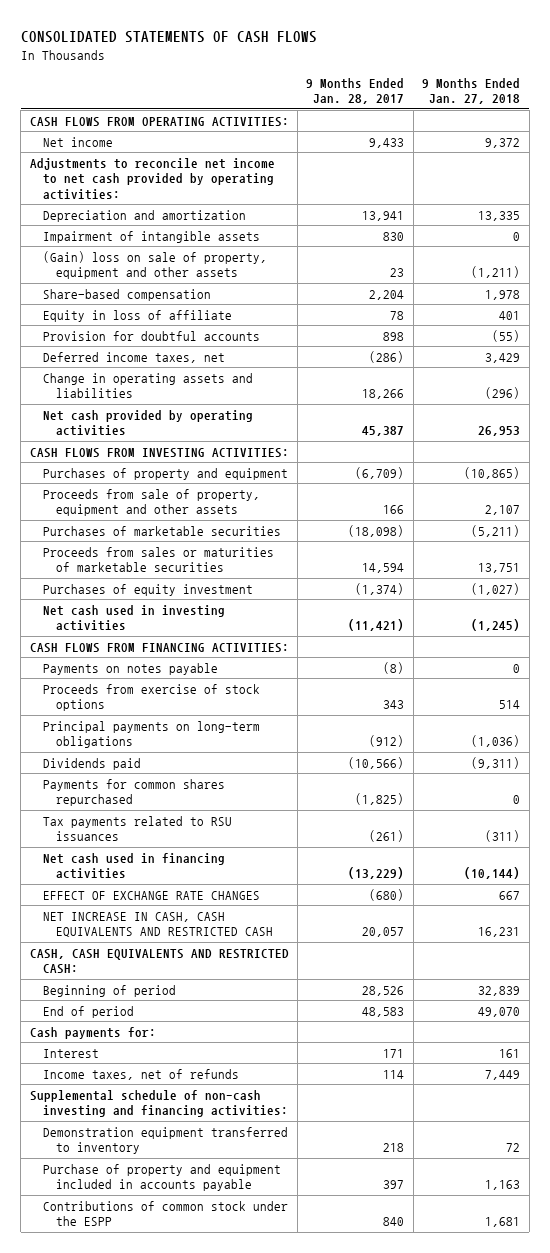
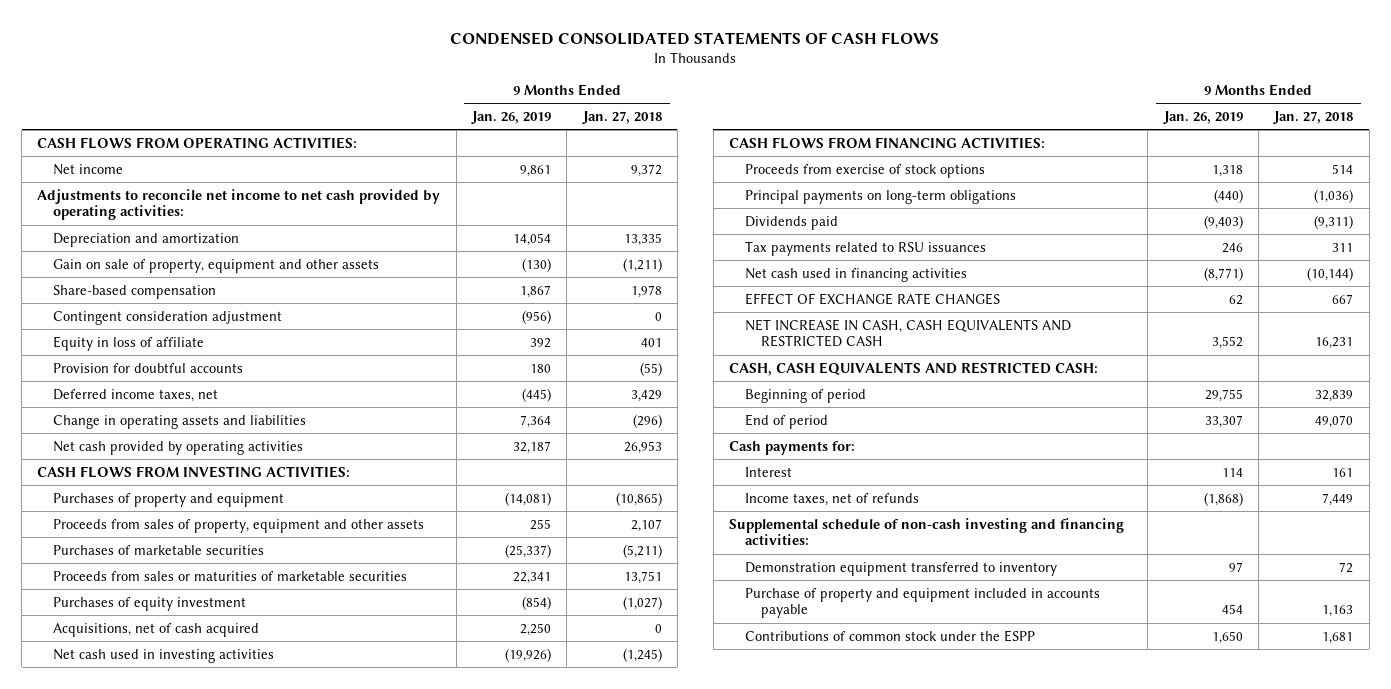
[20,31,317,44] CONSOLIDATED STATEMENTS OF CASH FLOWS -> [450,31,940,45] CONDENSED CONSOLIDATED STATEMENTS OF CASH FLOWS
[306,78,405,105] 9 Months Ended Jan. 28, 2017 -> none
none -> [471,111,552,125] Jan. 26, 2019
[42,230,260,243] Impairment of intangible assets -> none
[42,250,267,280] (Gain) loss on sale of property, equipment and other assets -> [53,258,380,273] Gain on sale of property, equipment and other assets
none -> [53,310,283,325] Contingent consideration adjustment
[42,488,260,517] Proceeds from sale of property, equipment and other assets -> [53,518,425,533] Proceeds from sales of property, equipment and other assets
none -> [53,622,260,637] Acquisitions, net of cash acquired
[42,662,218,675] Payments on notes payable -> none
[42,778,225,807] Payments for common shares repurchased -> none
[485,830,521,843] (311) -> [1332,242,1354,252] 311

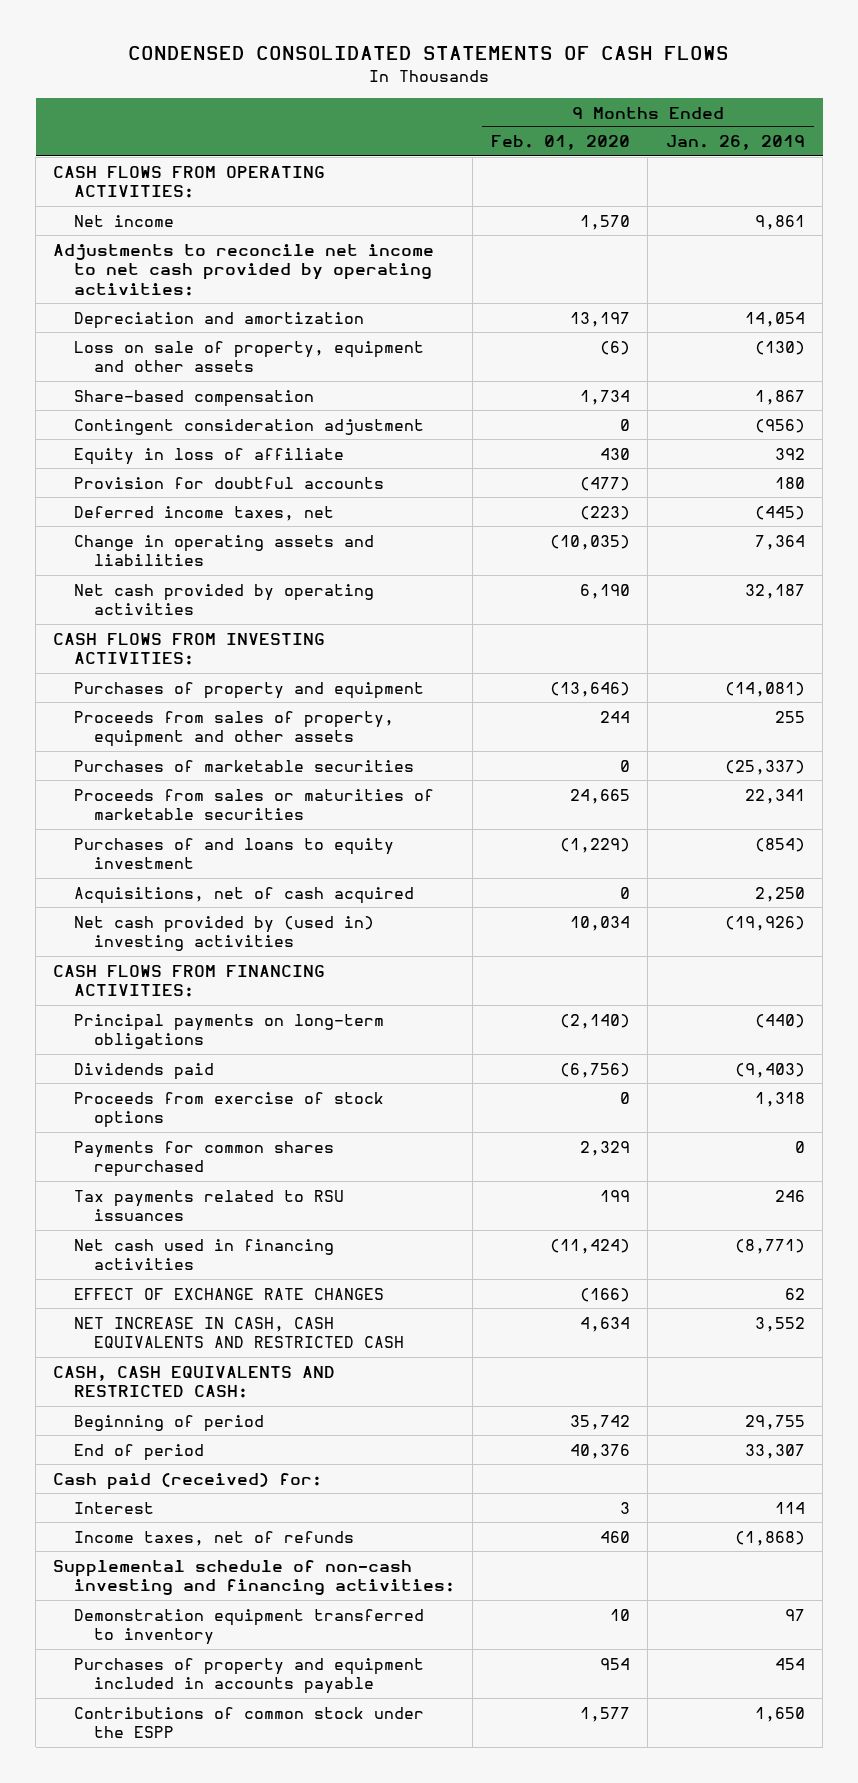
[581,111,662,125] Jan. 27, 2018 -> none
none -> [490,135,630,151] Feb. 01, 2020
[53,258,380,273] Gain on sale of property, equipment and other assets -> [73,340,424,373] Loss on sale of property, equipment and other assets
[53,596,247,611] Purchases of equity investment -> [73,837,394,870] Purchases of and loans to equity investment
[53,648,275,663] Net cash used in investing activities -> [73,915,374,952] Net cash provided by (used in) investing activities
[744,163,985,178] Proceeds from exercise of stock options -> [73,1091,384,1129] Proceeds from exercise of stock options
none -> [73,1140,334,1178] Payments for common shares repurchased
[729,440,856,455] Cash payments for: -> [53,1472,323,1490] Cash paid (received) for:
[744,587,1100,619] Purchase of property and equipment included in accounts payable -> [73,1657,424,1695] Purchases of property and equipment included in accounts payable

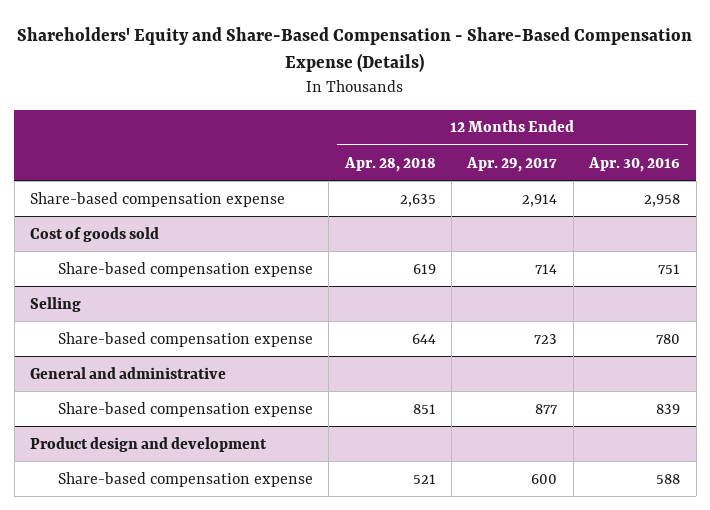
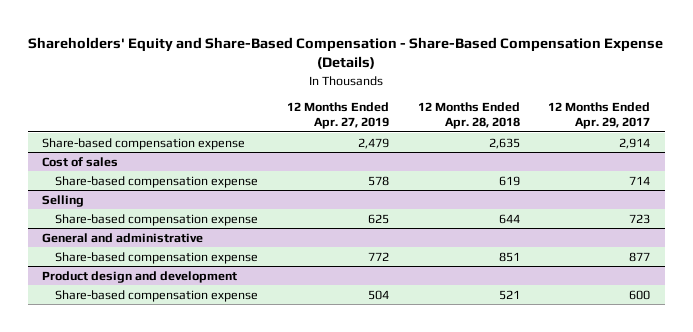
[588,156,681,172] Apr. 30, 2016 -> none
none -> [287,102,390,130] 12 Months Ended Apr. 27, 2019
[30,226,160,242] Cost of goods sold -> [42,156,119,167] Cost of sales

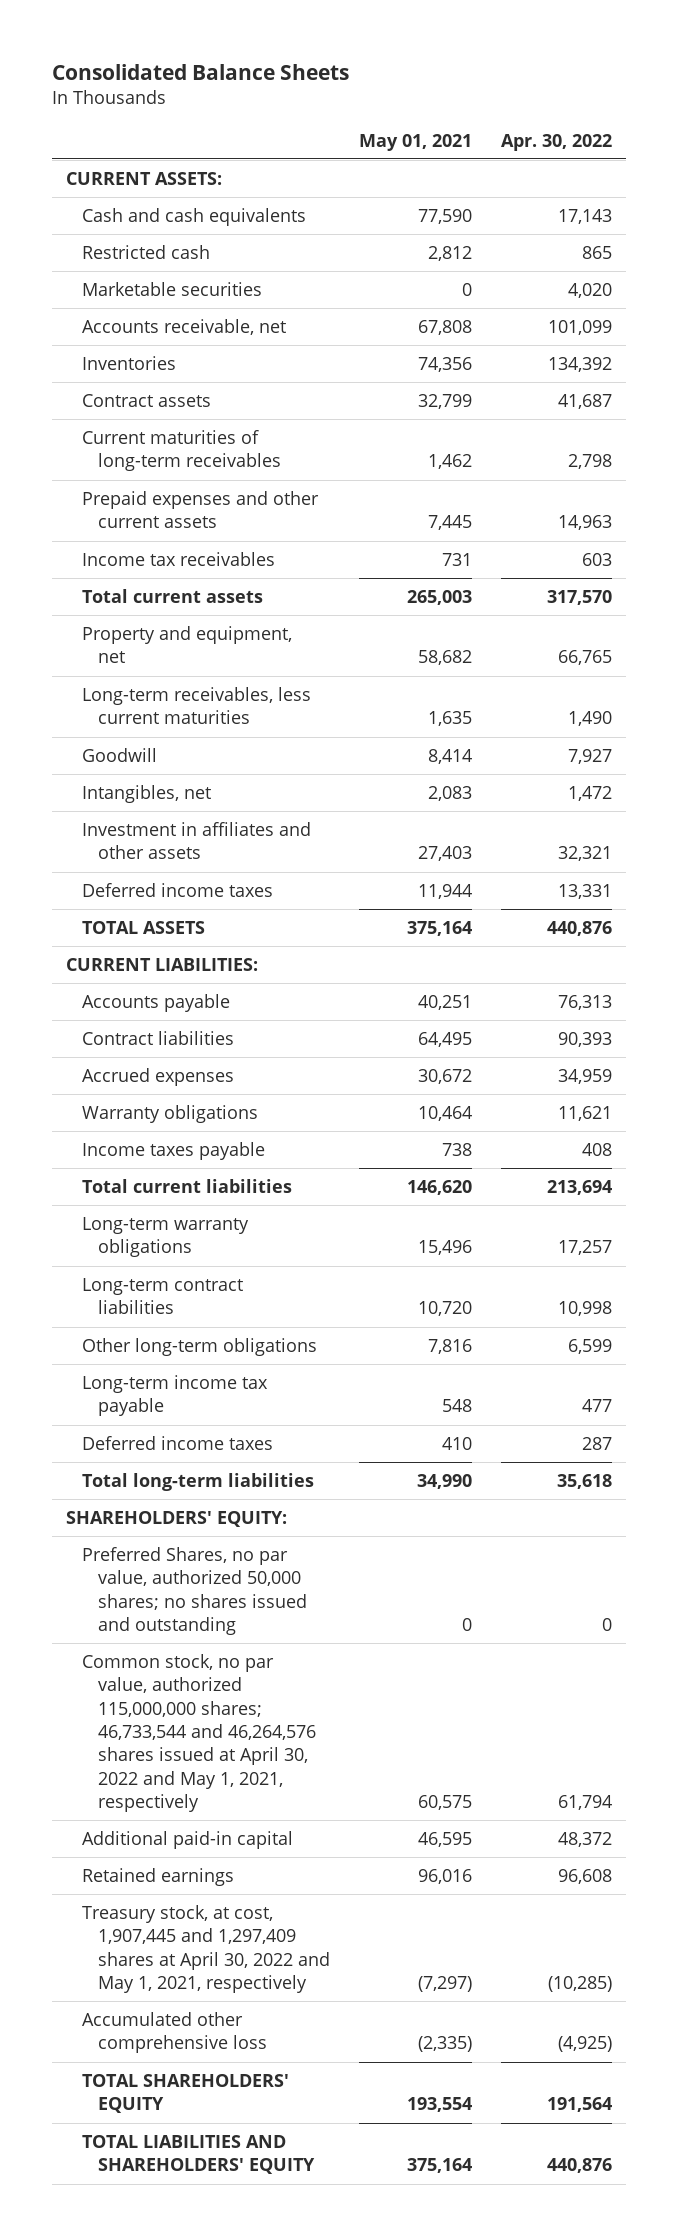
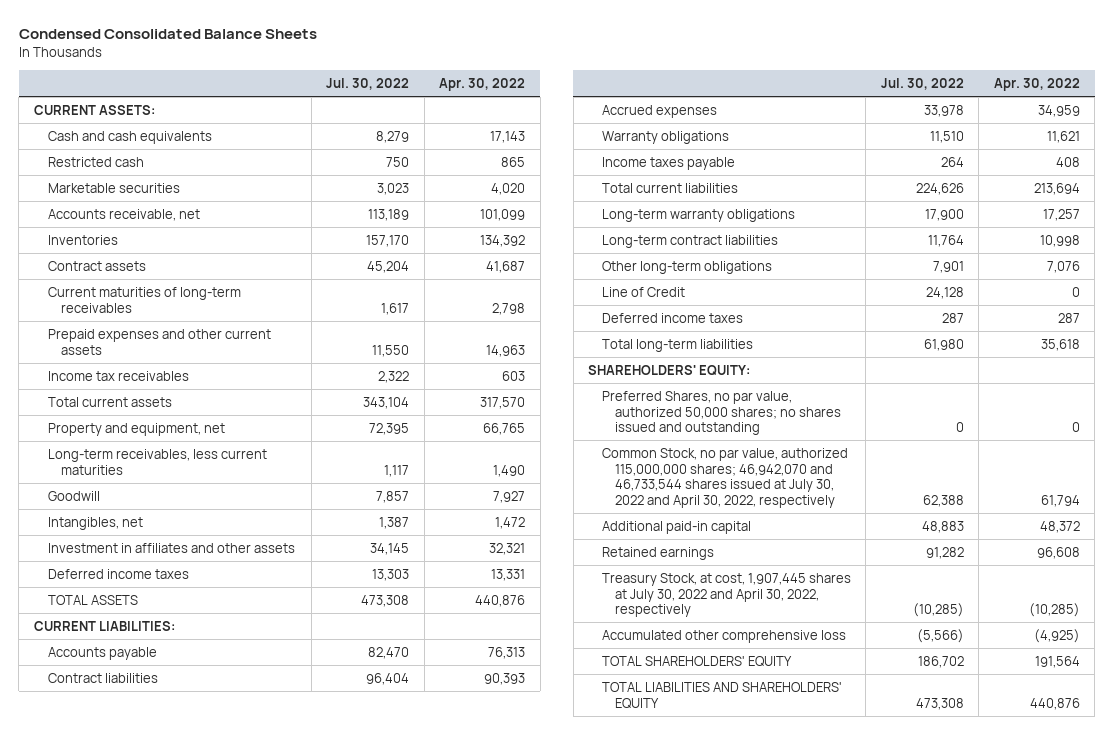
[51,63,349,80] Consolidated Balance Sheets -> [18,29,317,40] Condensed Consolidated Balance Sheets
[358,133,472,151] May 01, 2021 -> none
none -> [326,77,410,90] Jul. 30, 2022
[82,1374,269,1417] Long-term income tax payable -> none
[567,1338,612,1354] 6,599 -> [1046,260,1080,273] 7,076
none -> [601,286,685,297] Line of Credit
[82,1653,317,1813] Common stock, no par value, authorized 115,000,000 shares; 46,733,544 and 46,264,576 shares issued at April 30, 2022 and May 1, 2021, respectively -> [601,447,848,508] Common Stock, no par value, authorized 115,000,000 shares; 46,942,070 and 46,733,544 shares issued at July 30, 2022 and April 30, 2022, respectively
[82,1904,331,1994] Treasury stock, at cost, 1,907,445 and 1,297,409 shares at April 30, 2022 and May 1, 2021, respectively -> [601,572,851,618] Treasury Stock, at cost, 1,907,445 shares at July 30, 2022 and April 30, 2022, respectively

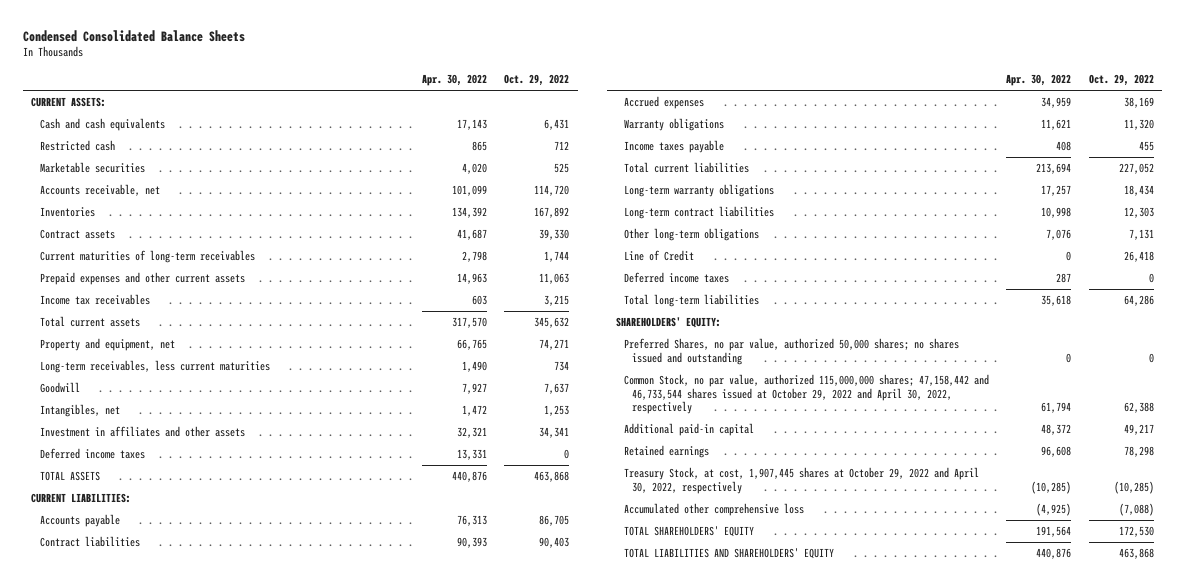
[326,77,410,90] Jul. 30, 2022 -> none
none -> [504,74,570,87] Oct. 29, 2022
[601,447,848,508] Common Stock, no par value, authorized 115,000,000 shares; 46,942,070 and 46,733,544 shares issued at July 30, 2022 and April 30, 2022, respectively -> [623,374,989,415] Common Stock, no par value, authorized 115,000,000 shares; 47,158,442 and 46,733,544 shares issued at October 29, 2022 and April 30, 2022, respectively
[601,572,851,618] Treasury Stock, at cost, 1,907,445 shares at July 30, 2022 and April 30, 2022, respectively -> [623,467,979,494] Treasury Stock, at cost, 1,907,445 shares at October 29, 2022 and April 30, 2022, respectively

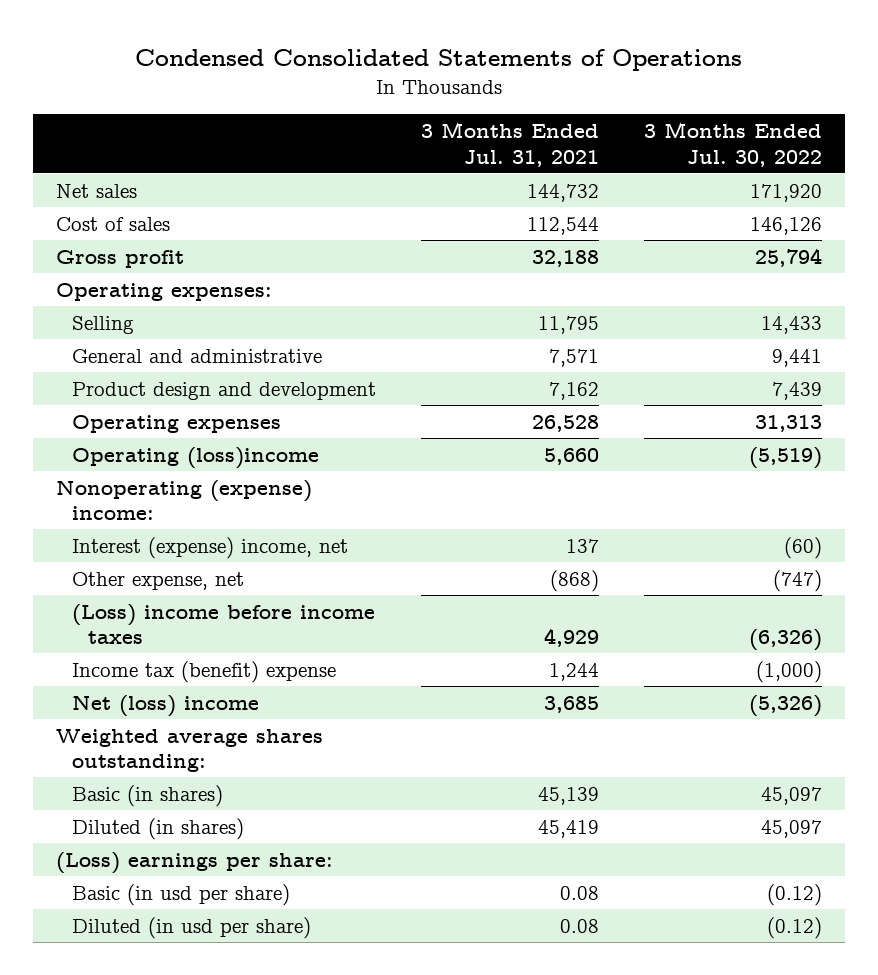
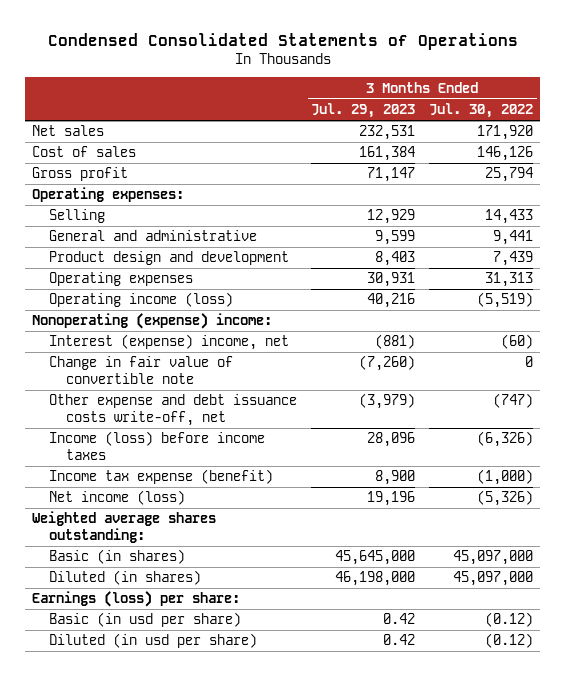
[421,122,600,167] 3 Months Ended Jul. 31, 2021 -> none
none -> [311,103,416,119] Jul. 29, 2023
[72,446,320,469] Operating (loss)income -> [48,292,233,308] Operating income (loss)
none -> [48,356,233,384] Change in fair value of convertible note
[72,571,245,590] Other expense, net -> [48,394,297,426] Other expense and debt issuance costs write-off, net
[72,603,376,645] (Loss) income before income taxes -> [48,431,265,460] Income (loss) before income taxes
[72,660,337,683] Income tax (benefit) expense -> [48,469,273,485] Income tax expense (benefit)
[72,694,260,717] Net (loss) income -> [48,490,185,506] Net income (loss)
[761,786,823,805] 45,097 -> [453,550,534,566] 45,097,000
[761,819,823,838] 45,097 -> [453,571,534,587] 45,097,000
[55,851,333,874] (Loss) earnings per share: -> [32,591,241,608] Earnings (loss) per share:

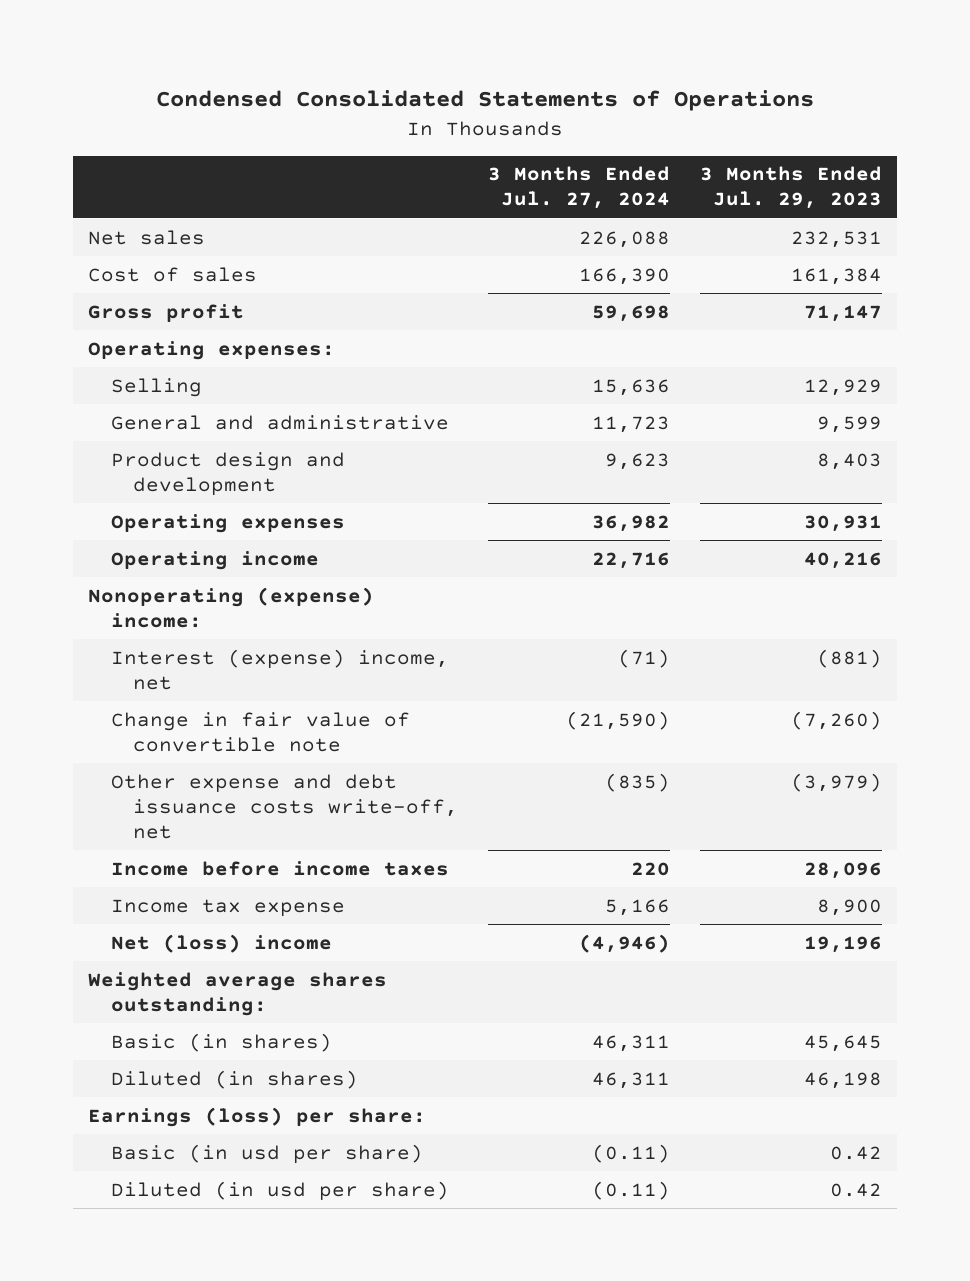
[429,103,534,119] Jul. 30, 2022 -> none
none -> [488,166,671,210] 3 Months Ended Jul. 27, 2024
[48,292,233,308] Operating income (loss) -> [110,550,319,570] Operating income
[48,431,265,460] Income (loss) before income taxes -> [110,860,449,876] Income before income taxes
[48,469,273,485] Income tax expense (benefit) -> [110,898,345,917] Income tax expense
[48,490,185,506] Net income (loss) -> [110,933,332,953] Net (loss) income
[335,550,416,566] 45,645,000 -> [803,1034,882,1052] 45,645
[335,571,416,587] 46,198,000 -> [803,1071,882,1089] 46,198

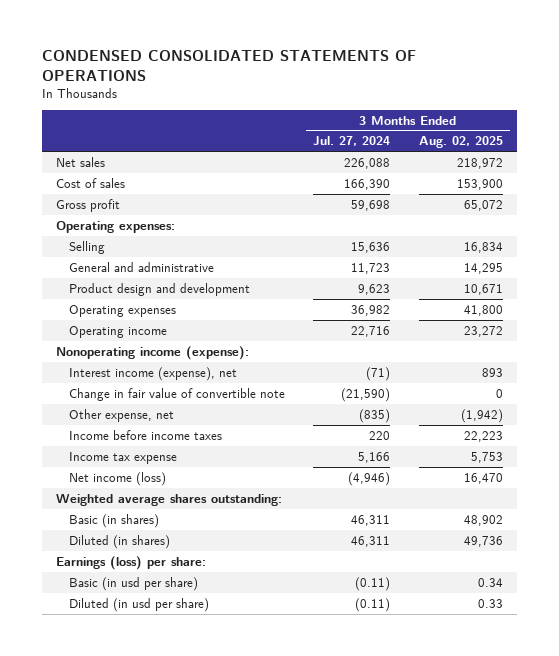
[156,90,815,112] Condensed Consolidated Statements of Operations -> [41,50,416,81] CONDENSED CONSOLIDATED STATEMENTS OF OPERATIONS
[699,166,882,210] 3 Months Ended Jul. 29, 2023 -> none
none -> [418,136,503,149] Aug. 02, 2025
[88,586,375,628] Nonoperating (expense) income: -> [55,345,249,360] Nonoperating income (expense):
[110,648,449,690] Interest (expense) income, net -> [69,366,238,381] Interest income (expense), net
[110,773,459,839] Other expense and debt issuance costs write-off, net -> [69,408,175,422] Other expense, net
[110,933,332,953] Net (loss) income -> [69,471,167,486] Net income (loss)

